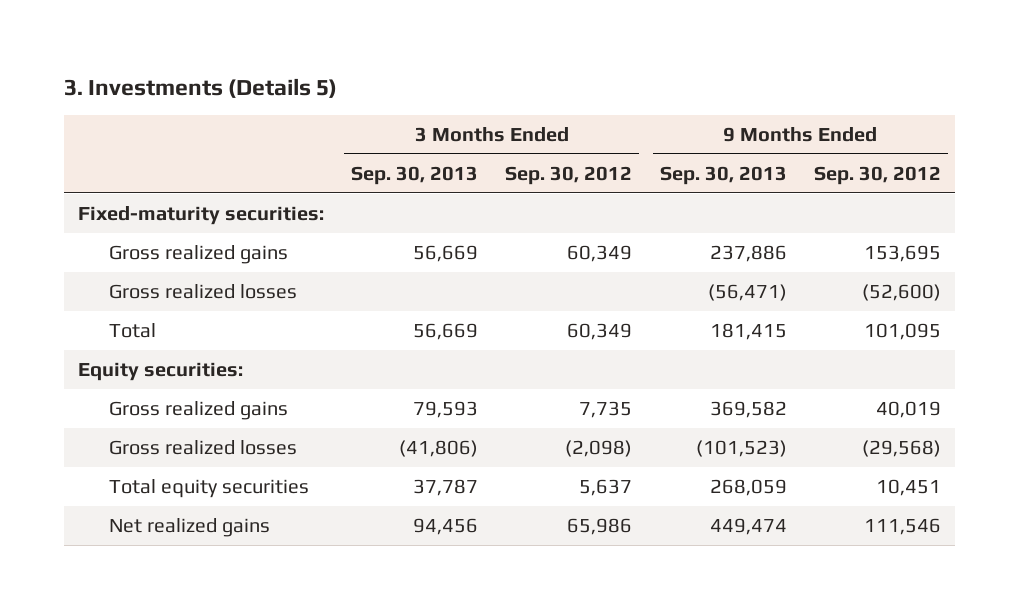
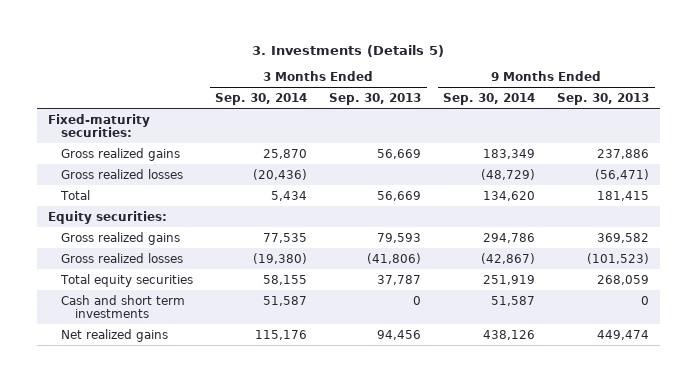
[505,165,633,185] Sep. 30, 2012 -> none
[814,165,942,185] Sep. 30, 2012 -> none
none -> [215,92,308,105] Sep. 30, 2014
none -> [443,92,536,105] Sep. 30, 2014
none -> [61,294,186,319] Cash and short term investments

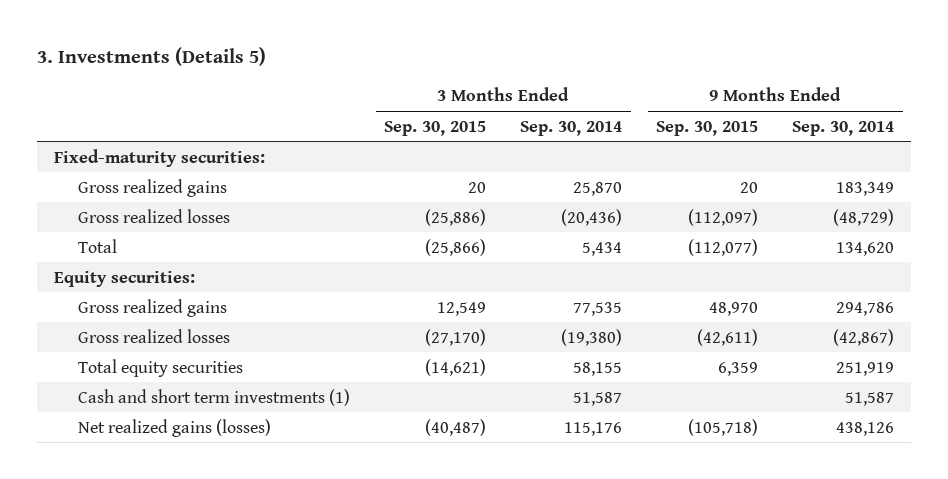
[329,92,422,105] Sep. 30, 2013 -> none
[557,92,650,105] Sep. 30, 2013 -> none
none -> [384,120,487,136] Sep. 30, 2015
none -> [656,120,759,136] Sep. 30, 2015
[61,294,186,319] Cash and short term investments -> [77,388,350,406] Cash and short term investments (1)
[61,328,169,342] Net realized gains -> [77,418,271,437] Net realized gains (losses)

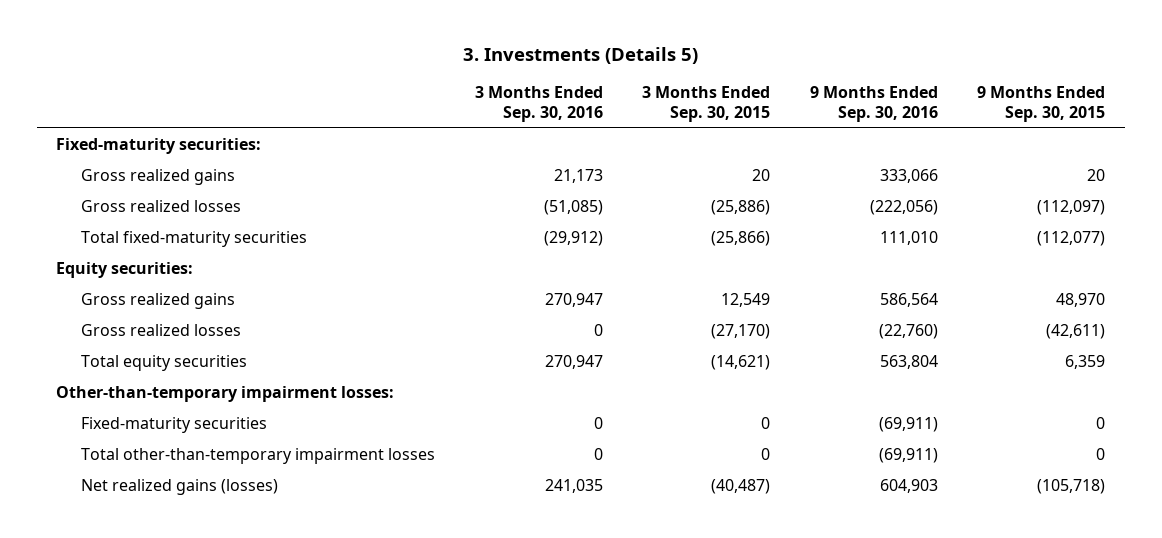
[520,120,623,136] Sep. 30, 2014 -> none
[792,120,895,136] Sep. 30, 2014 -> none
none -> [474,86,603,123] 3 Months Ended Sep. 30, 2016
none -> [809,86,938,123] 9 Months Ended Sep. 30, 2016
[77,238,117,253] Total -> [80,231,307,248] Total fixed-maturity securities
[77,388,350,406] Cash and short term investments (1) -> none
none -> [56,386,395,403] Other-than-temporary impairment losses:
none -> [80,417,267,434] Fixed-maturity securities
none -> [80,448,435,465] Total other-than-temporary impairment losses

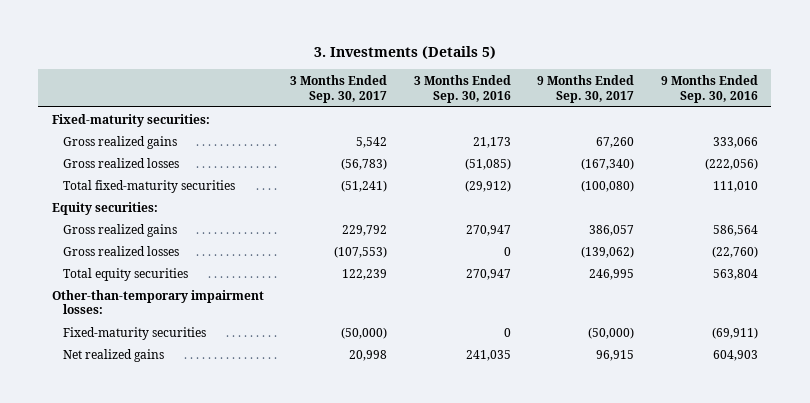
[642,86,771,123] 3 Months Ended Sep. 30, 2015 -> none
[977,86,1106,123] 9 Months Ended Sep. 30, 2015 -> none
none -> [290,75,388,103] 3 Months Ended Sep. 30, 2017
none -> [537,75,635,103] 9 Months Ended Sep. 30, 2017
[80,448,435,465] Total other-than-temporary impairment losses -> none
[80,479,278,496] Net realized gains (losses) -> [63,348,165,362] Net realized gains

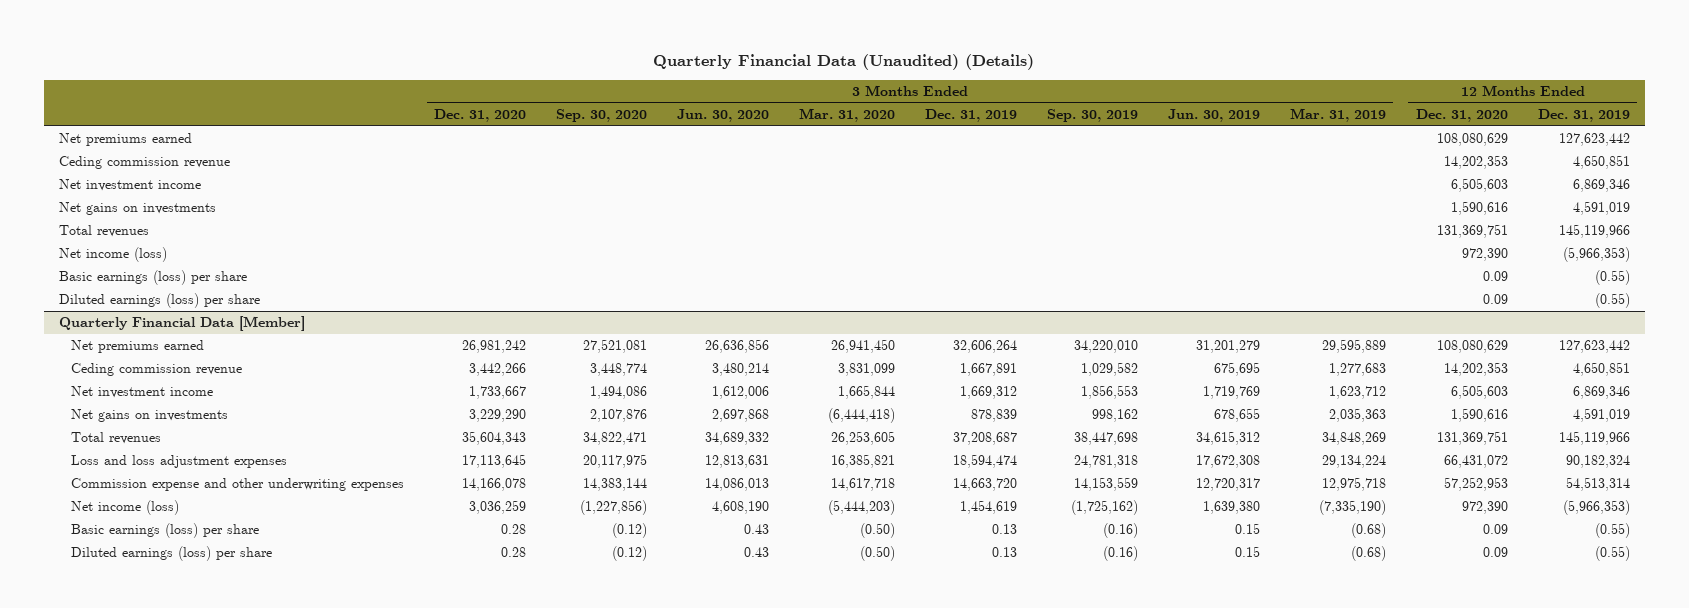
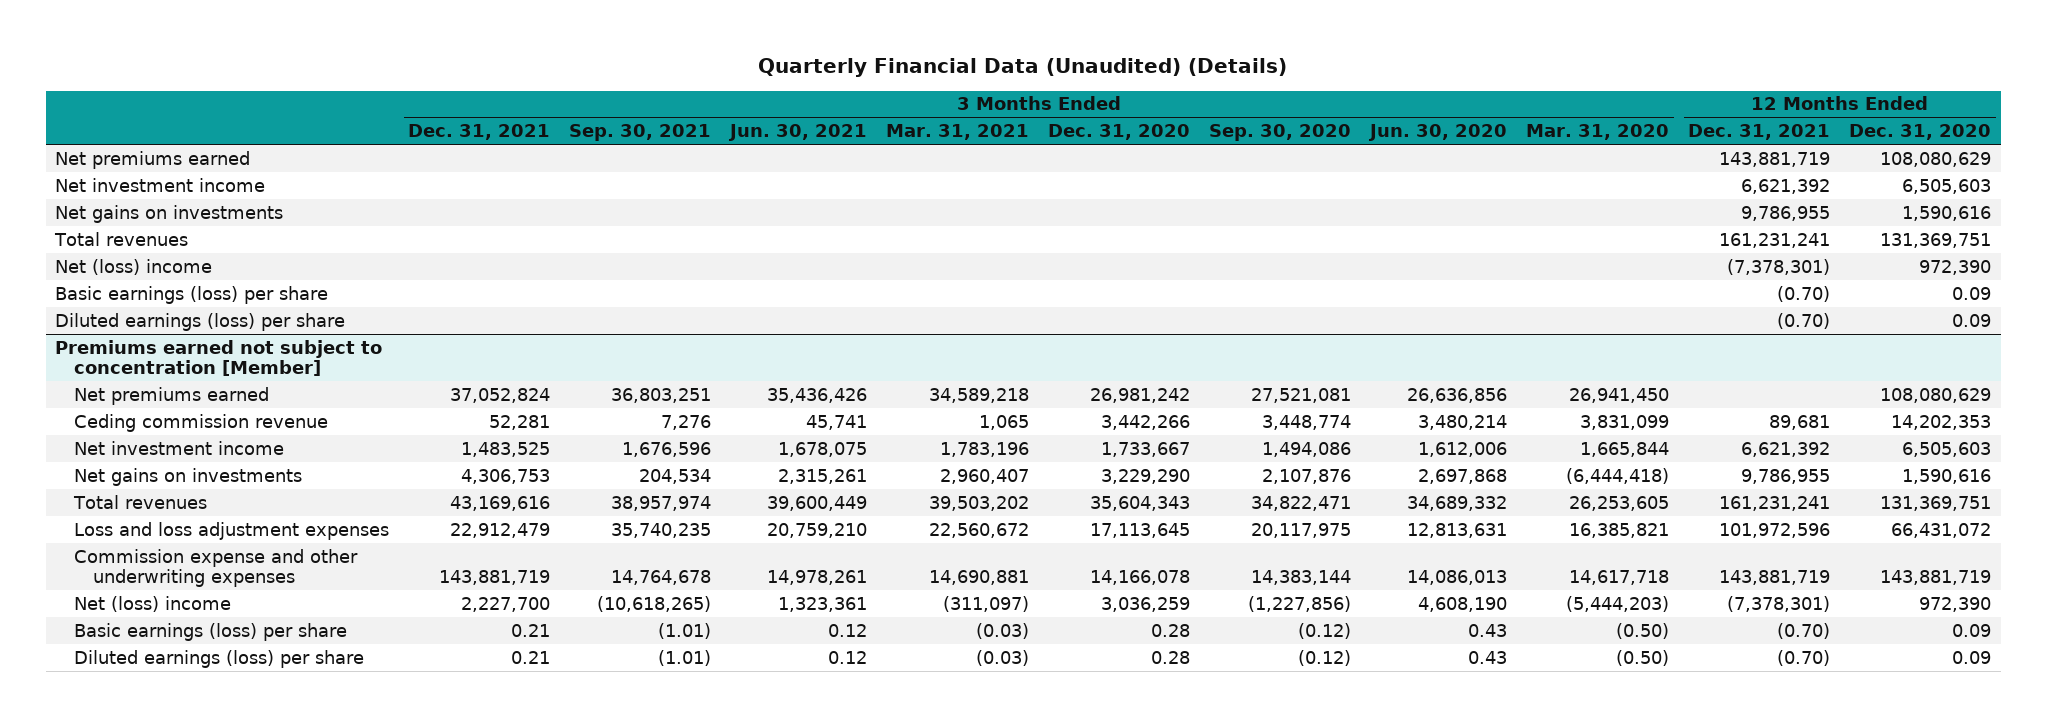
[924,109,1017,123] Dec. 31, 2019 -> none
[1046,109,1138,123] Sep. 30, 2019 -> none
[1167,109,1260,123] Jun. 30, 2019 -> none
[1289,108,1386,123] Mar. 31, 2019 -> none
[1537,109,1630,123] Dec. 31, 2019 -> none
none -> [408,124,551,141] Dec. 31, 2021
none -> [569,124,712,142] Sep. 30, 2021
none -> [728,124,868,142] Jun. 30, 2021
none -> [886,124,1030,141] Mar. 31, 2021
none -> [1688,124,1831,141] Dec. 31, 2021
[58,156,230,170] Ceding commission revenue -> none
[58,247,167,263] Net income (loss) -> [55,258,213,275] Net (loss) income
[58,316,305,332] Quarterly Financial Data [Member] -> none
none -> [55,339,383,377] Premiums earned not subject to concentration [Member]
[1443,477,1508,492] 57,252,953 -> [1880,570,1992,586] 143,881,719
[71,500,180,516] Net income (loss) -> [74,595,232,612] Net (loss) income

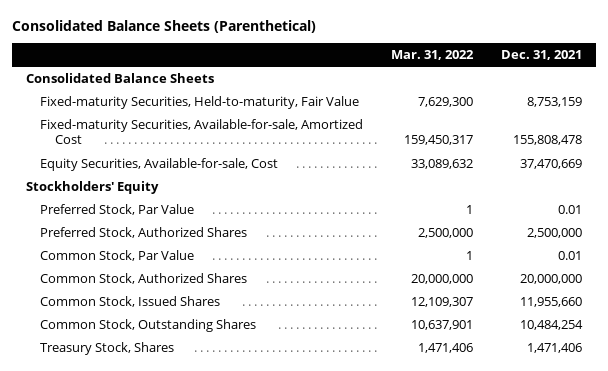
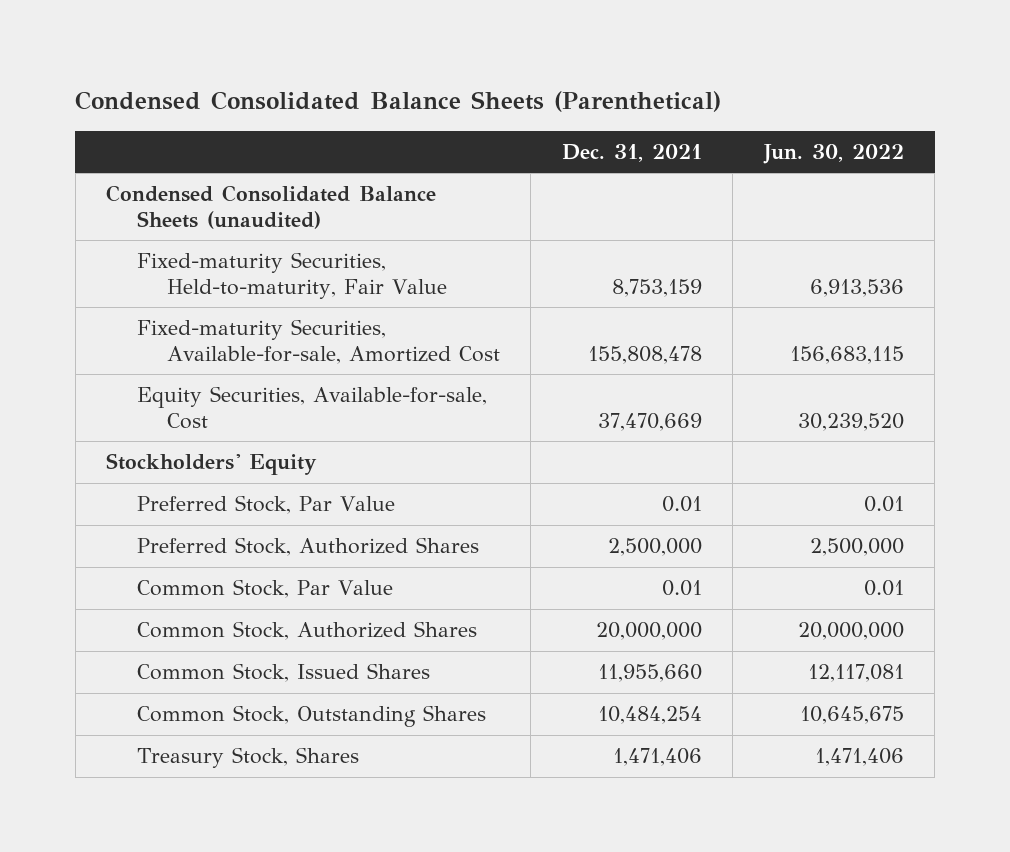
[11,19,316,33] Consolidated Balance Sheets (Parenthetical) -> [75,90,722,112] Condensed Consolidated Balance Sheets (Parenthetical)
[391,50,475,61] Mar. 31, 2022 -> none
none -> [762,143,904,164] Jun. 30, 2022
[25,73,214,84] Consolidated Balance Sheets -> [106,185,437,229] Condensed Consolidated Balance Sheets (unaudited)

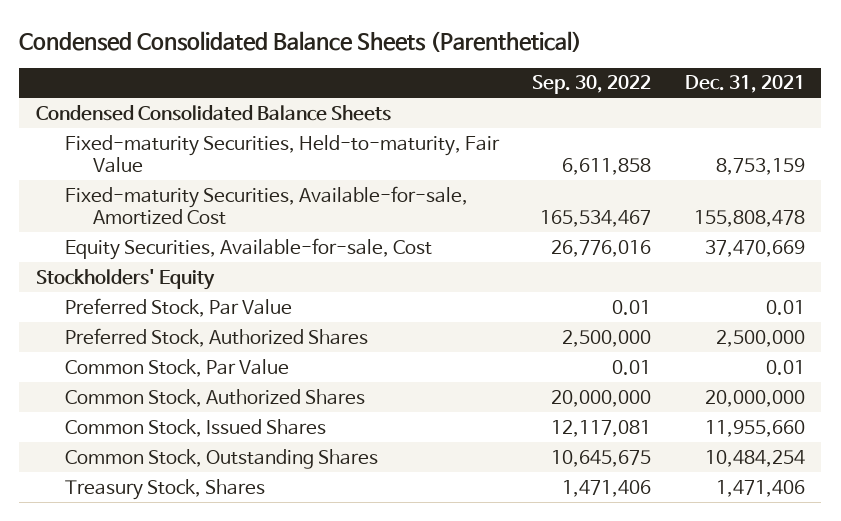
[762,143,904,164] Jun. 30, 2022 -> none
none -> [532,75,652,95] Sep. 30, 2022
[106,185,437,229] Condensed Consolidated Balance Sheets (unaudited) -> [36,104,392,121] Condensed Consolidated Balance Sheets

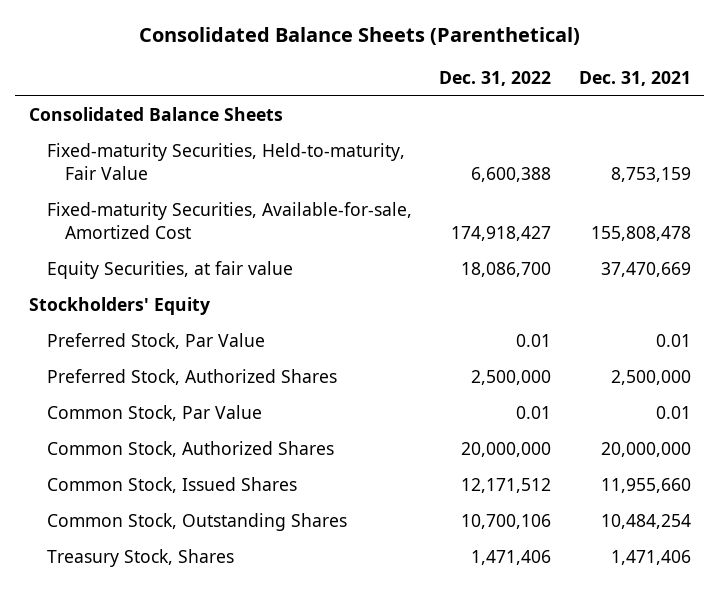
[19,30,583,52] Condensed Consolidated Balance Sheets (Parenthetical) -> [138,27,580,46] Consolidated Balance Sheets (Parenthetical)
[532,75,652,95] Sep. 30, 2022 -> none
none -> [439,71,552,87] Dec. 31, 2022
[36,104,392,121] Condensed Consolidated Balance Sheets -> [28,107,283,122] Consolidated Balance Sheets
[64,237,432,260] Equity Securities, Available-for-sale, Cost -> [47,261,294,280] Equity Securities, at fair value

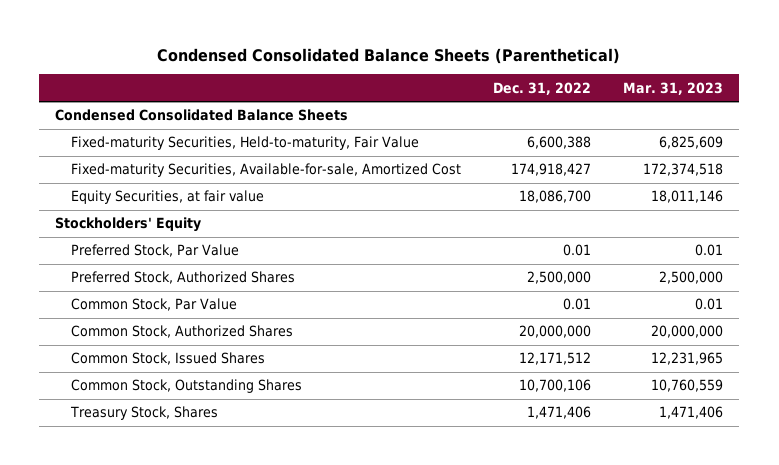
[138,27,580,46] Consolidated Balance Sheets (Parenthetical) -> [157,47,621,64] Condensed Consolidated Balance Sheets (Parenthetical)
[578,71,691,87] Dec. 31, 2021 -> none
none -> [623,81,724,95] Mar. 31, 2023
[28,107,283,122] Consolidated Balance Sheets -> [55,109,349,122] Condensed Consolidated Balance Sheets

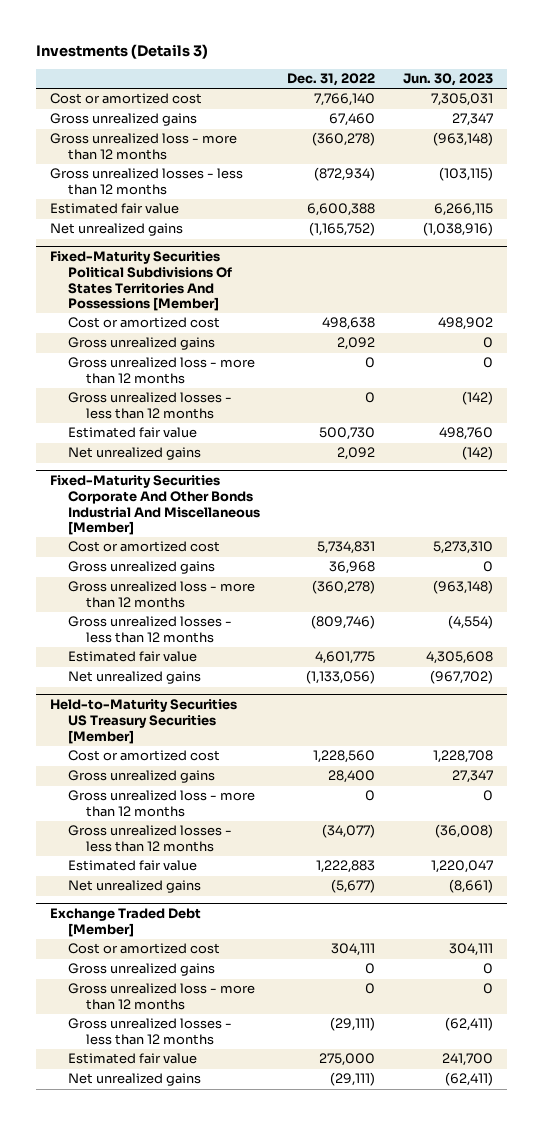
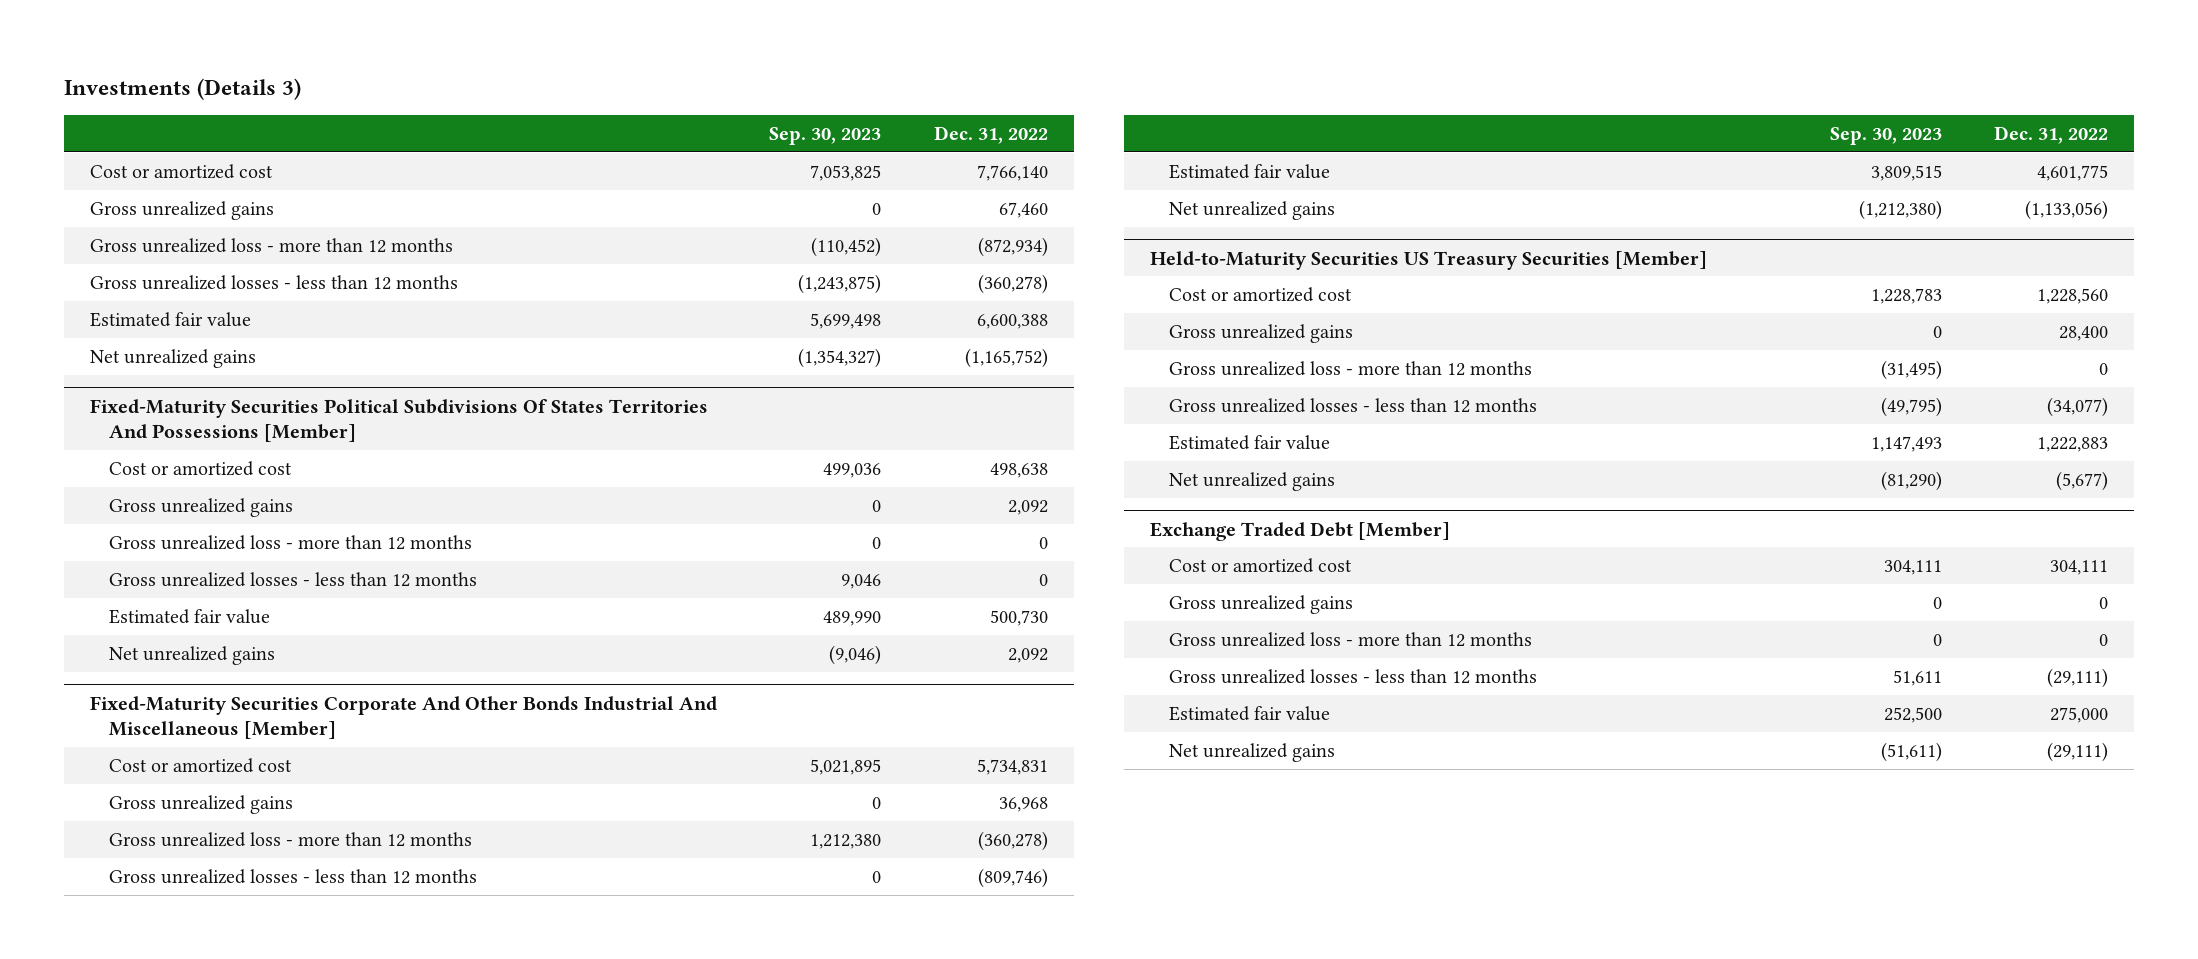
[403,73,494,87] Jun. 30, 2023 -> none
none -> [769,127,882,146] Sep. 30, 2023
[312,132,376,147] (360,278) -> [977,236,1048,257] (872,934)
[314,167,376,182] (872,934) -> [977,273,1048,294] (360,278)

